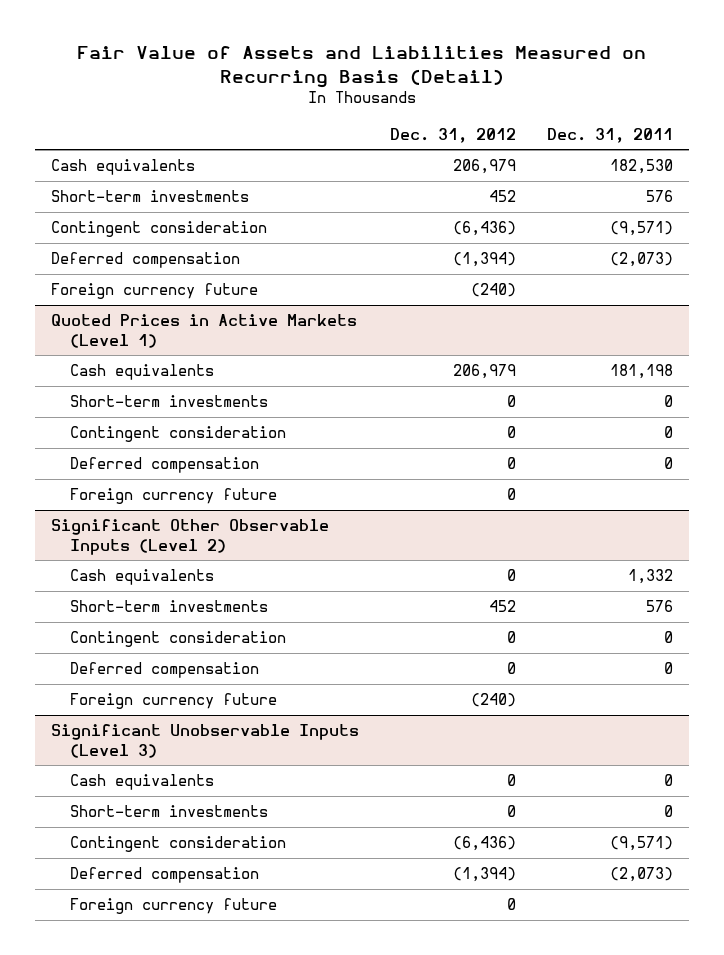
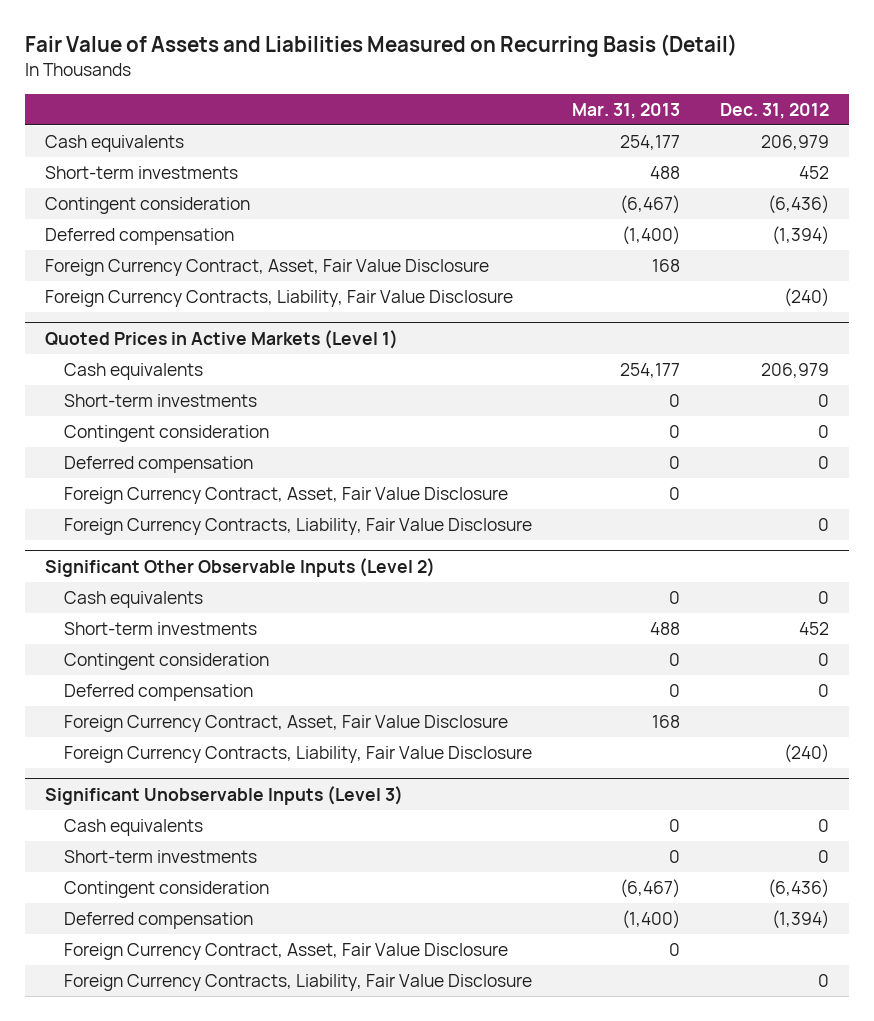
[547,127,674,143] Dec. 31, 2011 -> none
none -> [572,103,681,120] Mar. 31, 2013
none -> [44,258,489,276] Foreign Currency Contract, Asset, Fair Value Disclosure
[50,283,258,300] Foreign currency future -> [44,289,513,307] Foreign Currency Contracts, Liability, Fair Value Disclosure
none -> [64,486,509,504] Foreign Currency Contract, Asset, Fair Value Disclosure
[69,488,277,505] Foreign currency future -> [64,517,533,535] Foreign Currency Contracts, Liability, Fair Value Disclosure
none -> [64,714,509,732] Foreign Currency Contract, Asset, Fair Value Disclosure
[69,693,277,710] Foreign currency future -> [64,745,533,763] Foreign Currency Contracts, Liability, Fair Value Disclosure
none -> [64,942,509,960] Foreign Currency Contract, Asset, Fair Value Disclosure
[69,898,277,915] Foreign currency future -> [64,973,533,991] Foreign Currency Contracts, Liability, Fair Value Disclosure

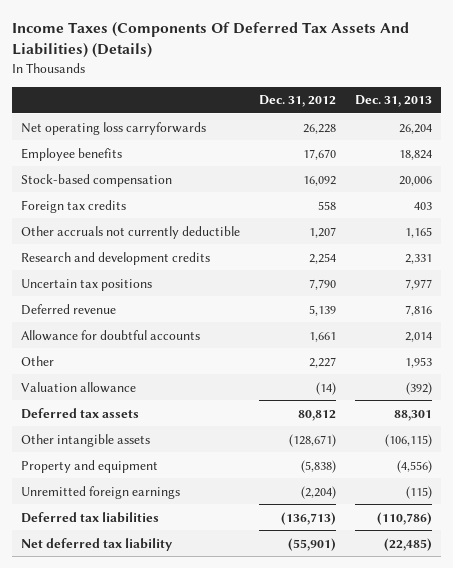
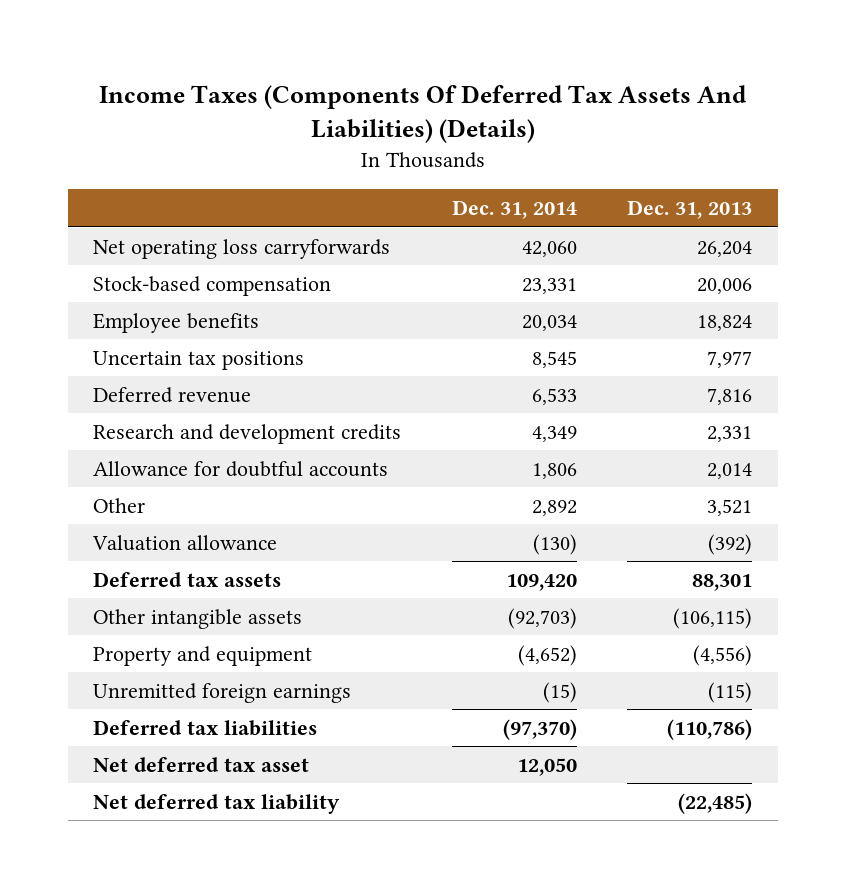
[258,95,336,108] Dec. 31, 2012 -> none
none -> [451,200,577,220] Dec. 31, 2014
[21,199,127,213] Foreign tax credits -> none
[21,225,241,239] Other accruals not currently deductible -> none
[21,147,123,161] Employee benefits -> [93,312,260,333] Employee benefits
[21,251,211,265] Research and development credits -> [93,423,402,444] Research and development credits
[404,356,432,368] 1,953 -> [707,498,753,516] 3,521
none -> [93,756,310,772] Net deferred tax asset

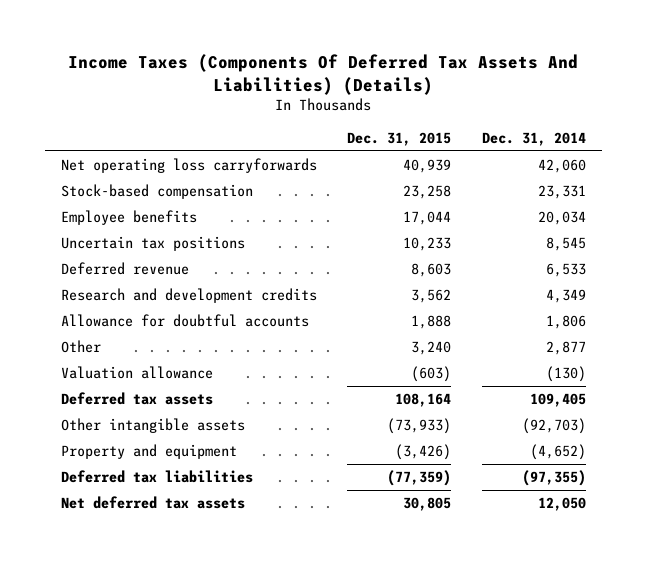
[627,200,753,220] Dec. 31, 2013 -> none
none -> [347,132,452,147] Dec. 31, 2015
[531,499,577,516] 2,892 -> [546,341,587,356] 2,877
[505,573,577,591] 109,420 -> [530,393,587,408] 109,405
[93,682,352,703] Unremitted foreign earnings -> none
[93,793,341,814] Net deferred tax liability -> none
[502,718,577,740] (97,370) -> [522,470,587,487] (97,355)
[93,756,310,772] Net deferred tax asset -> [60,496,245,510] Net deferred tax assets

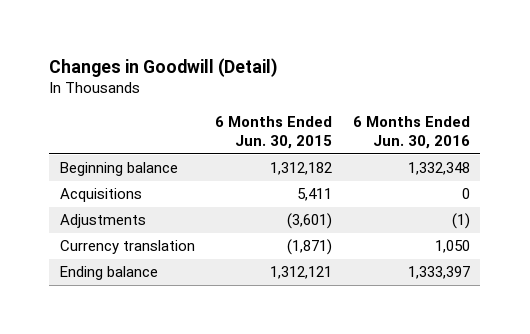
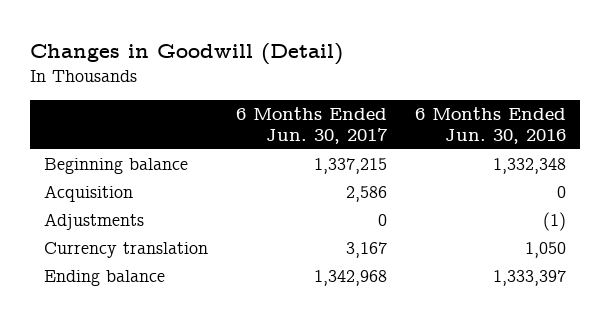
[215,115,333,149] 6 Months Ended Jun. 30, 2015 -> none
none -> [235,107,388,145] 6 Months Ended Jun. 30, 2017
[59,188,142,203] Acquisitions -> [43,185,133,203] Acquisition

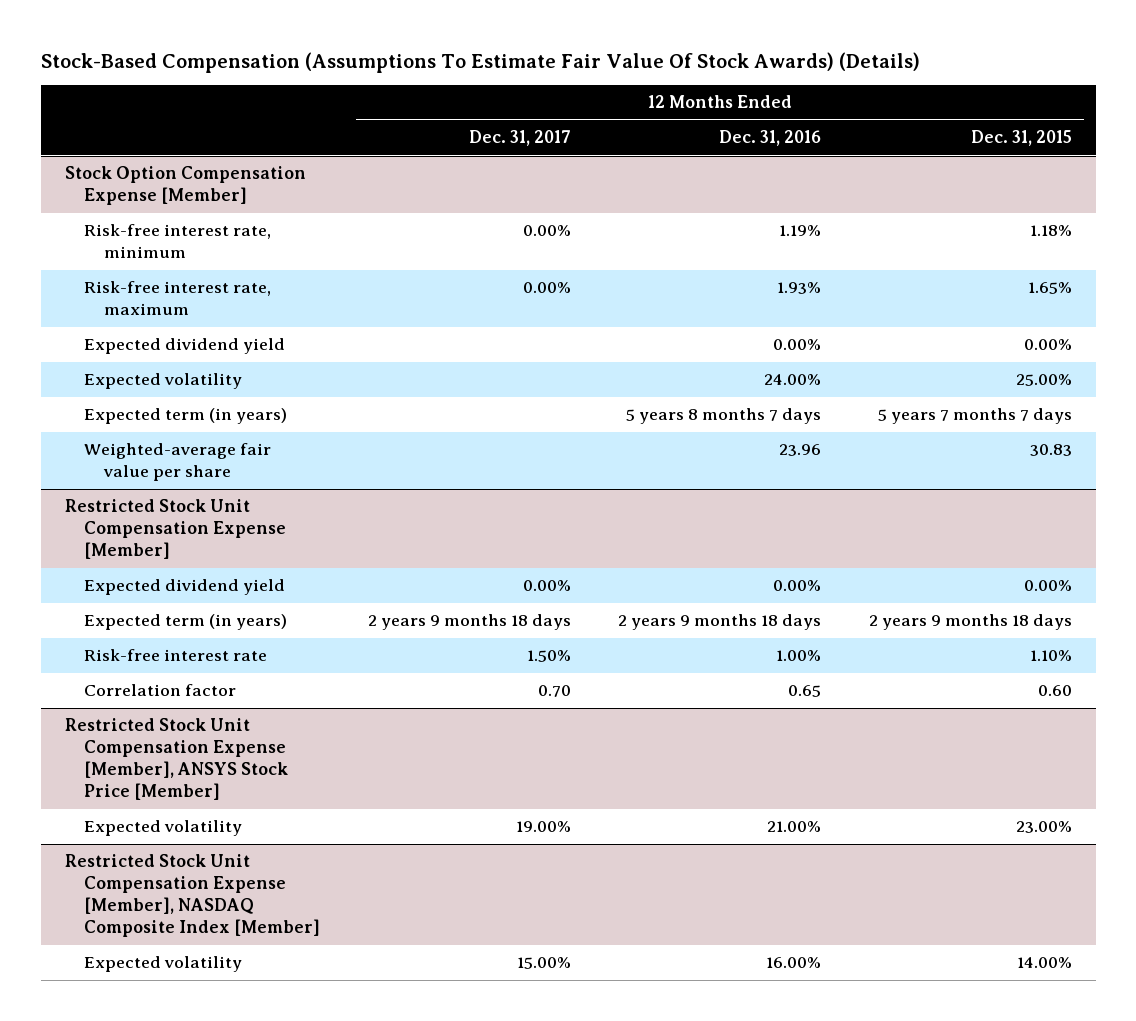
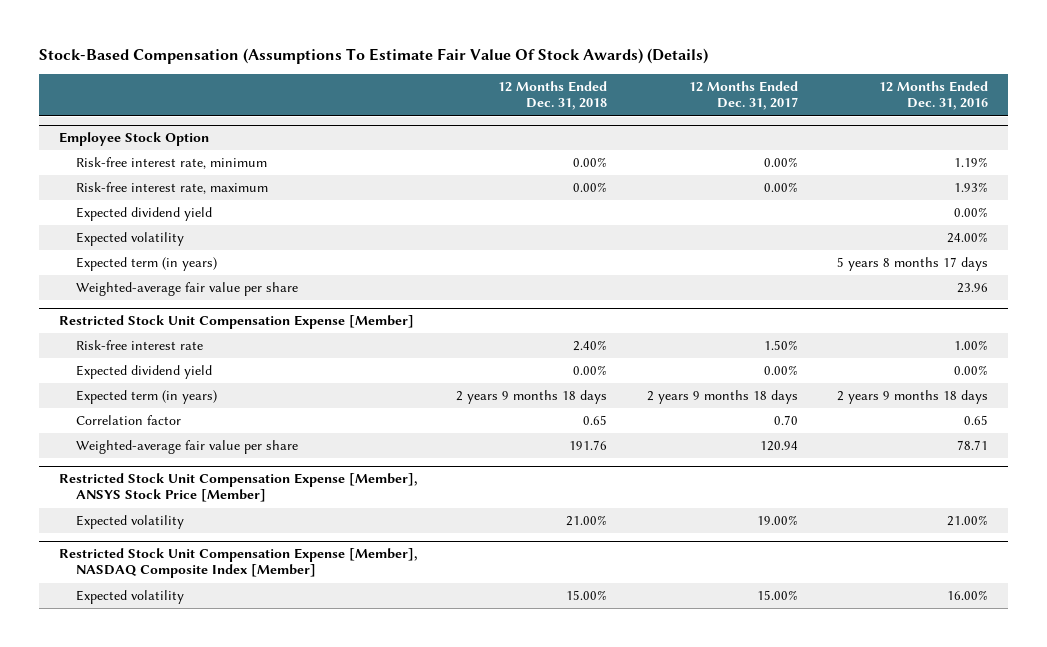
[970,130,1072,147] Dec. 31, 2015 -> none
none -> [498,81,608,111] 12 Months Ended Dec. 31, 2018
[64,166,306,206] Stock Option Compensation Expense [Member] -> [58,132,209,147] Employee Stock Option
[626,408,822,425] 5 years 8 months 7 days -> [837,257,989,272] 5 years 8 months 17 days
[84,649,268,662] Risk-free interest rate -> [76,340,204,351] Risk-free interest rate
none -> [76,440,299,455] Weighted-average fair value per share

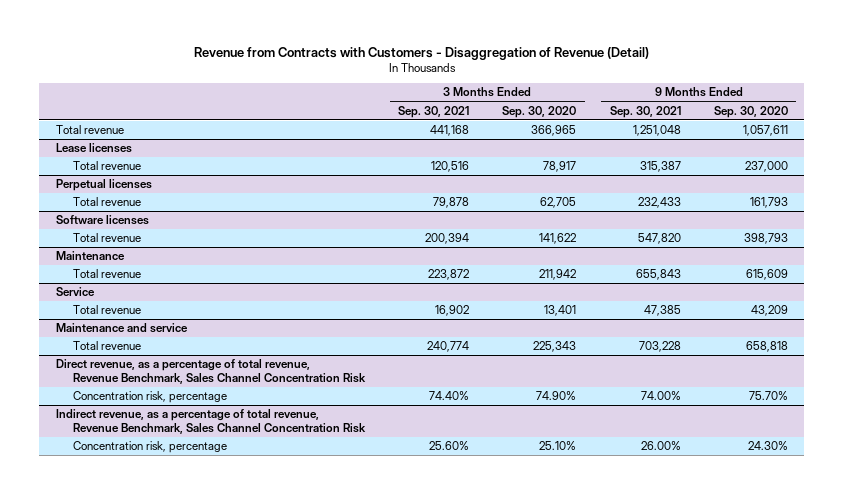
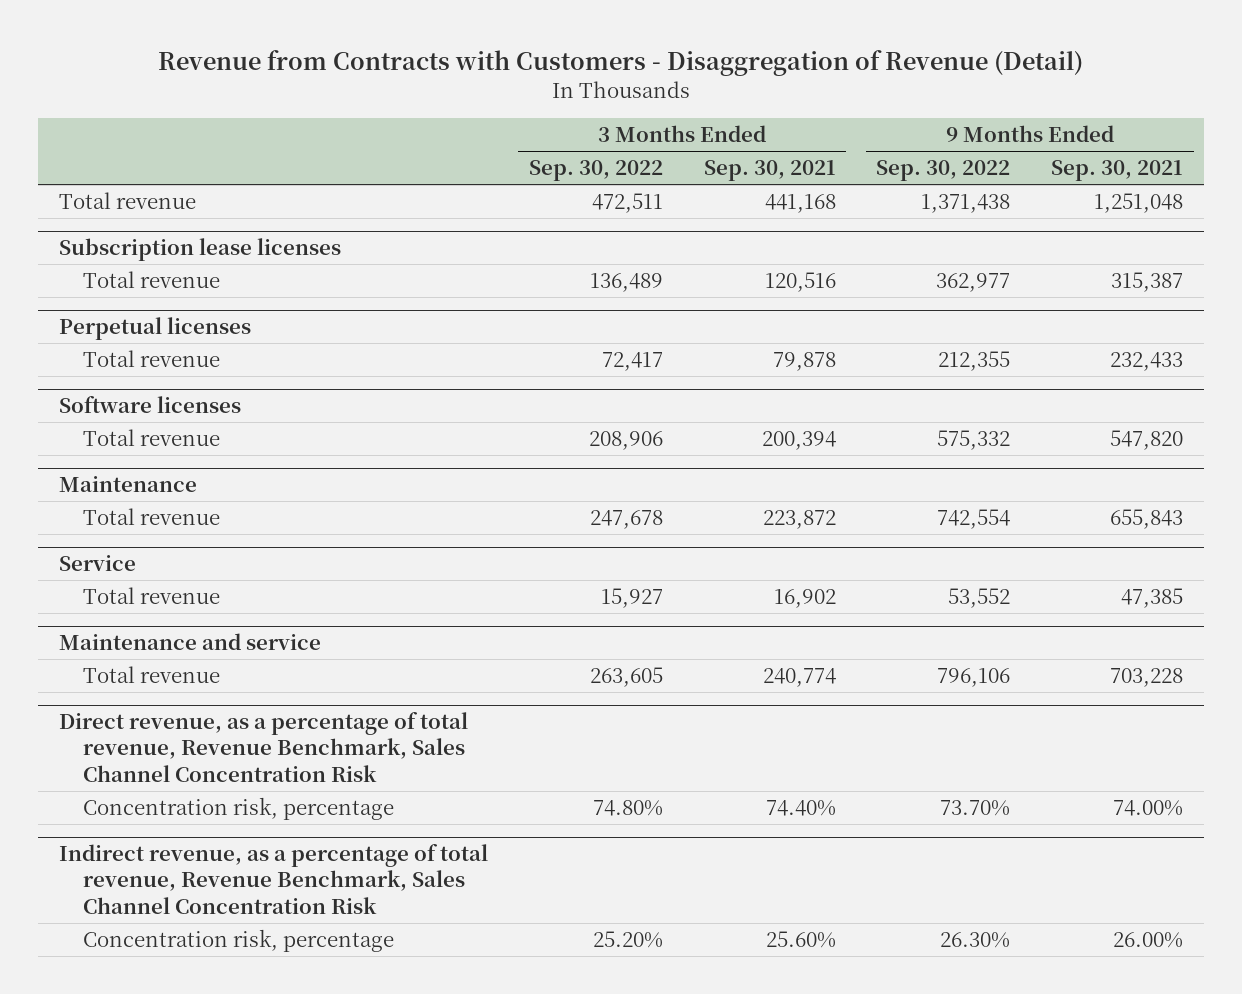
[502,105,577,118] Sep. 30, 2020 -> none
[713,105,788,118] Sep. 30, 2020 -> none
none -> [528,160,663,182] Sep. 30, 2022
none -> [876,160,1011,182] Sep. 30, 2022
[55,143,132,154] Lease licenses -> [58,238,341,262] Subscription lease licenses

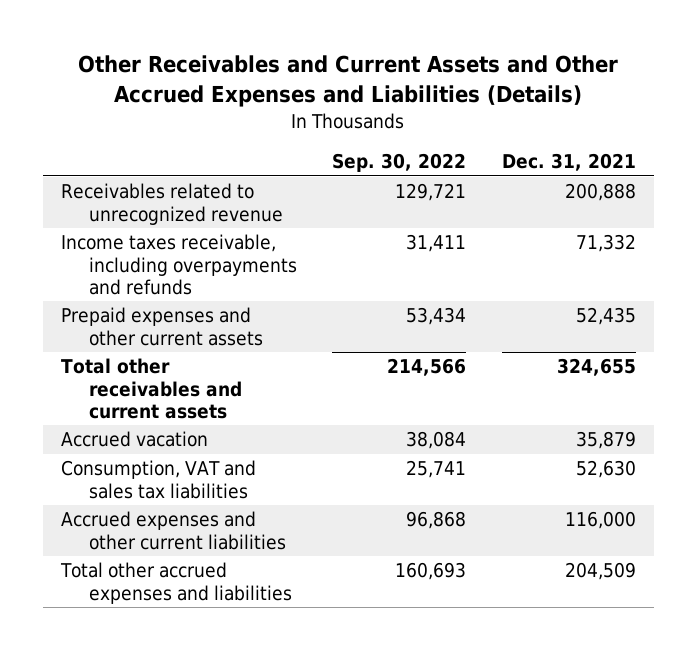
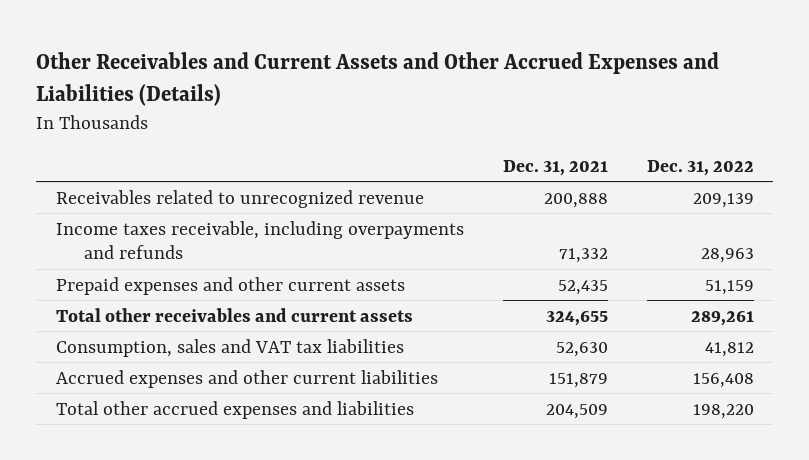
[332,153,467,173] Sep. 30, 2022 -> none
none -> [646,159,754,176] Dec. 31, 2022
[60,431,208,448] Accrued vacation -> none
[60,460,256,499] Consumption, VAT and sales tax liabilities -> [55,338,404,357] Consumption, sales and VAT tax liabilities
[564,511,636,530] 116,000 -> [548,372,608,388] 151,879

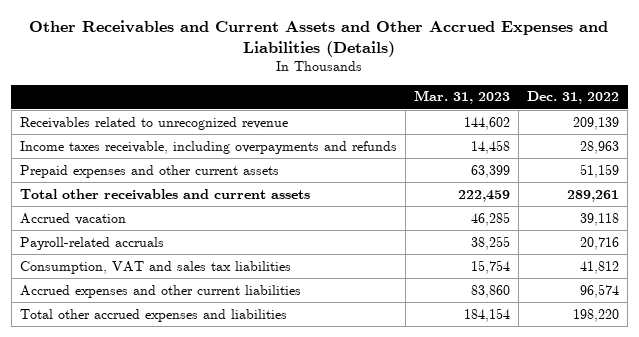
[502,159,608,176] Dec. 31, 2021 -> none
none -> [413,90,510,105] Mar. 31, 2023
none -> [19,212,126,225] Accrued vacation
none -> [19,236,164,250] Payroll-related accruals
[55,338,404,357] Consumption, sales and VAT tax liabilities -> [19,260,291,274] Consumption, VAT and sales tax liabilities
[692,372,754,388] 156,408 -> [580,283,620,298] 96,574

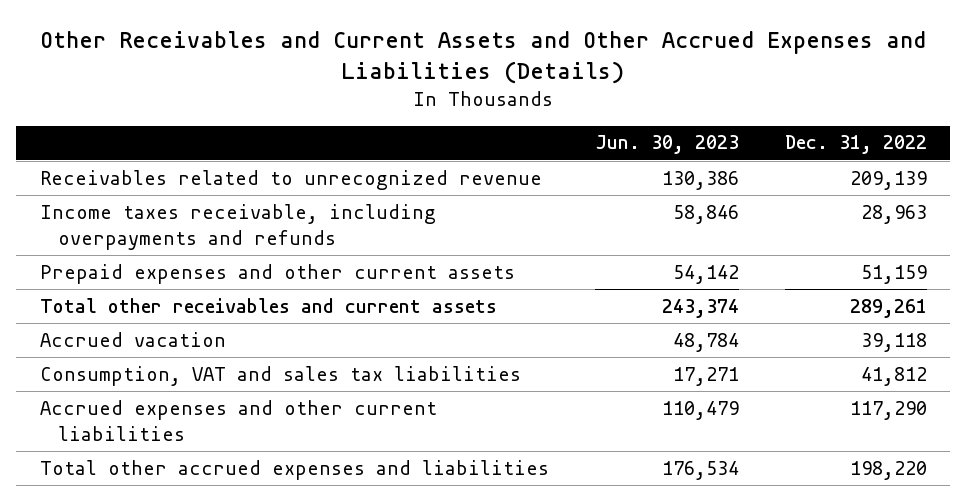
[413,90,510,105] Mar. 31, 2023 -> none
none -> [594,135,739,155] Jun. 30, 2023
[19,236,164,250] Payroll-related accruals -> none
[580,283,620,298] 96,574 -> [849,400,927,420] 117,290

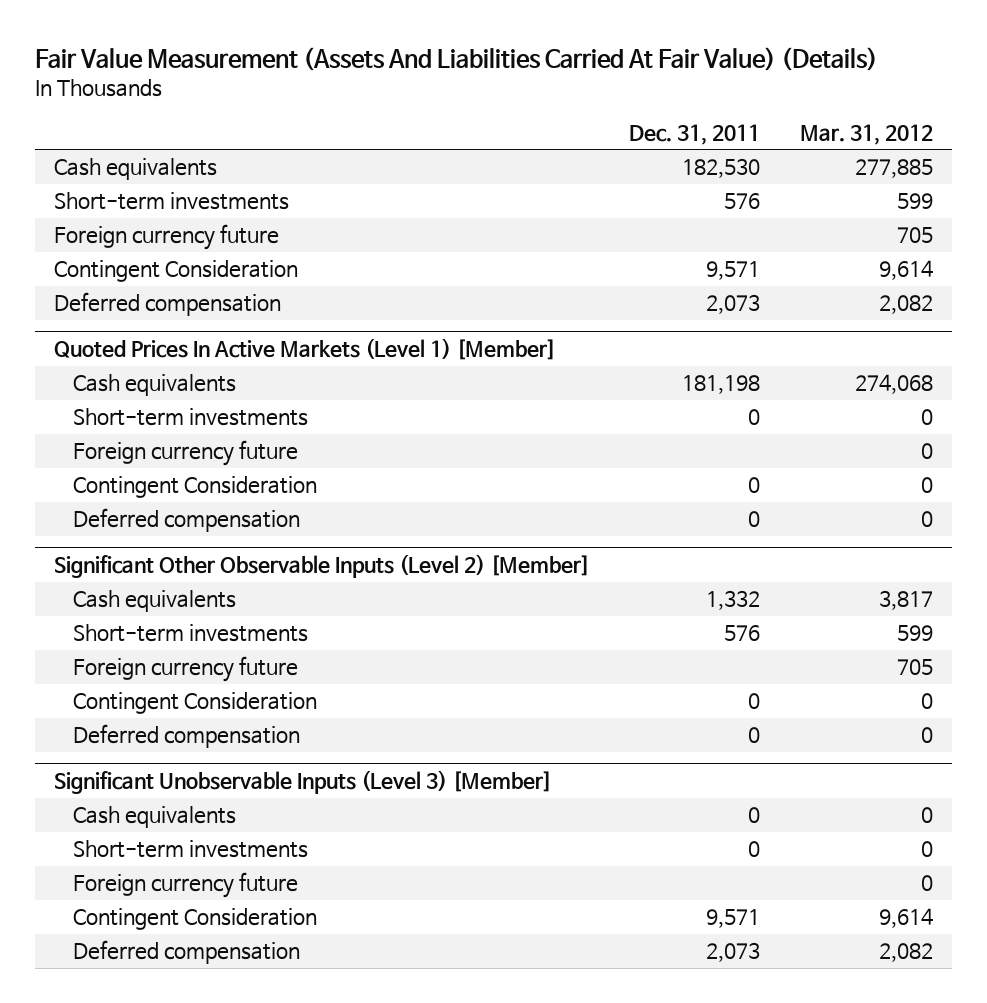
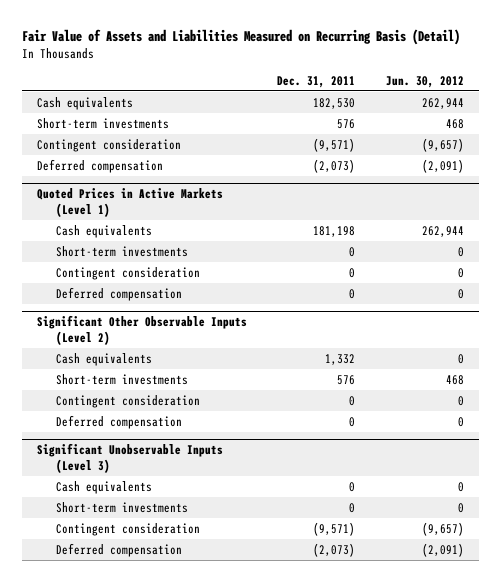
[34,46,878,71] Fair Value Measurement (Assets And Liabilities Carried At Fair Value) (Details) -> [21,28,460,45] Fair Value of Assets and Liabilities Measured on Recurring Basis (Detail)
[799,123,933,145] Mar. 31, 2012 -> none
none -> [385,75,464,88] Jun. 30, 2012
[54,224,280,251] Foreign currency future -> none
[54,260,299,283] Contingent Consideration -> [37,138,182,152] Contingent consideration
[706,261,761,281] 9,571 -> [313,137,356,152] (9,571)
[706,294,761,315] 2,073 -> [313,158,356,173] (2,073)
[54,338,557,361] Quoted Prices In Active Markets (Level 1) [Member] -> [37,188,224,217] Quoted Prices in Active Markets (Level 1)
[72,440,298,467] Foreign currency future -> none
[72,476,317,499] Contingent Consideration -> [56,266,201,280] Contingent consideration
[54,554,591,579] Significant Other Observable Inputs (Level 2) [Member] -> [37,315,248,345] Significant Other Observable Inputs (Level 2)
[72,656,298,683] Foreign currency future -> none
[72,692,317,715] Contingent Consideration -> [56,394,201,408] Contingent consideration
[54,770,553,795] Significant Unobservable Inputs (Level 3) [Member] -> [37,443,224,473] Significant Unobservable Inputs (Level 3)
[72,872,298,899] Foreign currency future -> none
[72,908,317,931] Contingent Consideration -> [56,522,201,536] Contingent consideration
[706,909,761,929] 9,571 -> [313,521,356,536] (9,571)
[706,942,761,963] 2,073 -> [313,542,356,557] (2,073)

